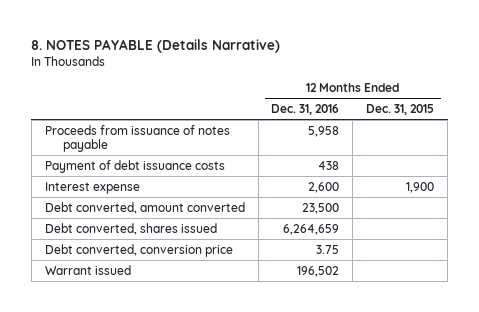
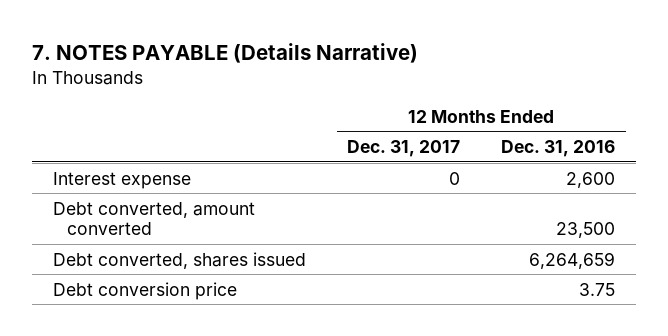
[31,38,281,53] 8. NOTES PAYABLE (Details Narrative) -> [32,42,419,63] 7. NOTES PAYABLE (Details Narrative)
[366,104,435,116] Dec. 31, 2015 -> none
none -> [347,140,461,158] Dec. 31, 2017
[44,124,230,152] Proceeds from issuance of notes payable -> none
[44,159,225,173] Payment of debt issuance costs -> none
[44,264,131,275] Warrant issued -> none
[44,243,233,257] Debt converted, conversion price -> [52,281,237,300] Debt conversion price

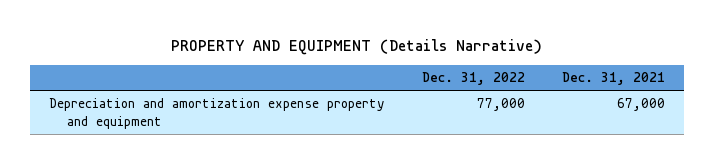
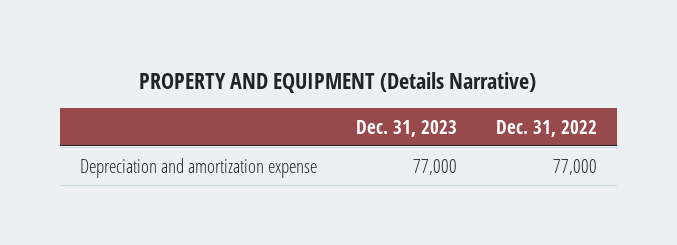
[562,72,666,86] Dec. 31, 2021 -> none
none -> [355,119,457,137] Dec. 31, 2023
[48,98,385,129] Depreciation and amortization expense property and equipment -> [79,157,317,178] Depreciation and amortization expense

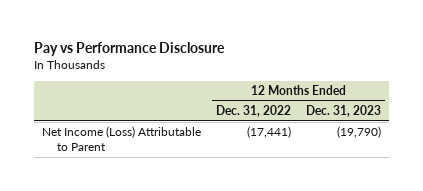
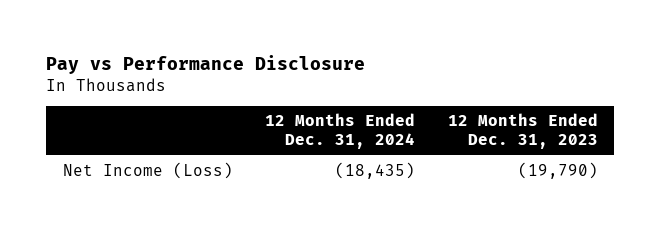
[216,105,292,118] Dec. 31, 2022 -> none
none -> [265,113,416,149] 12 Months Ended Dec. 31, 2024
[41,126,201,152] Net Income (Loss) Attributable to Parent -> [62,162,233,180] Net Income (Loss)

